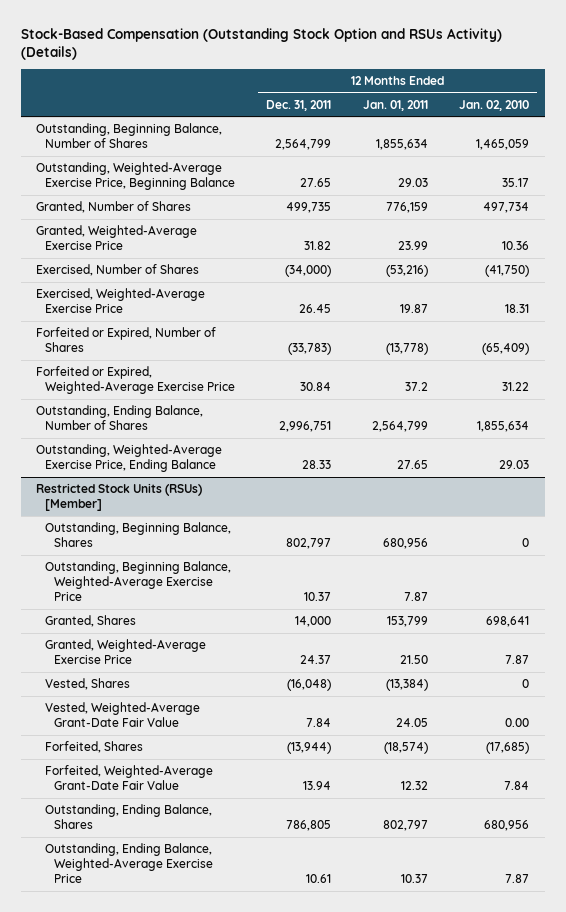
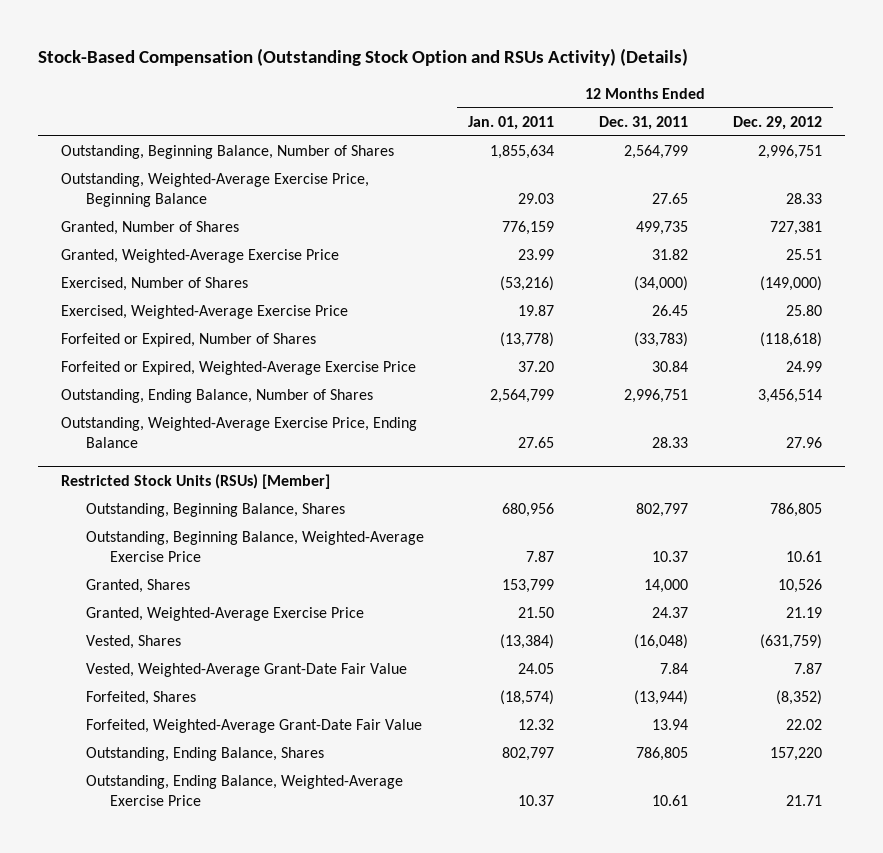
[459,99,530,111] Jan. 02, 2010 -> none
none -> [733,115,823,130] Dec. 29, 2012
[404,382,428,392] 37.2 -> [518,361,555,373] 37.20

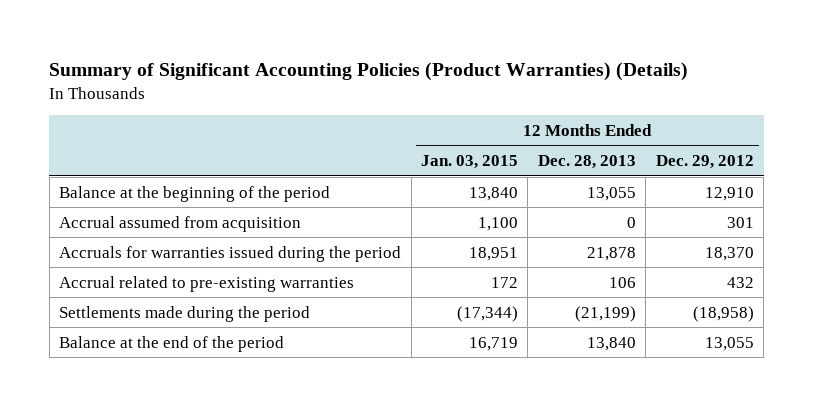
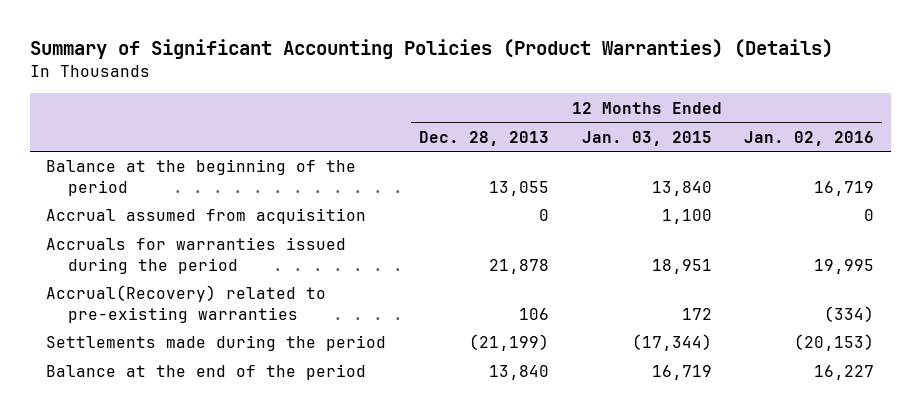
[655,155,754,170] Dec. 29, 2012 -> none
none -> [744,130,875,146] Jan. 02, 2016
[59,275,355,292] Accrual related to pre-existing warranties -> [46,285,327,323] Accrual(Recovery) related to pre-existing warranties

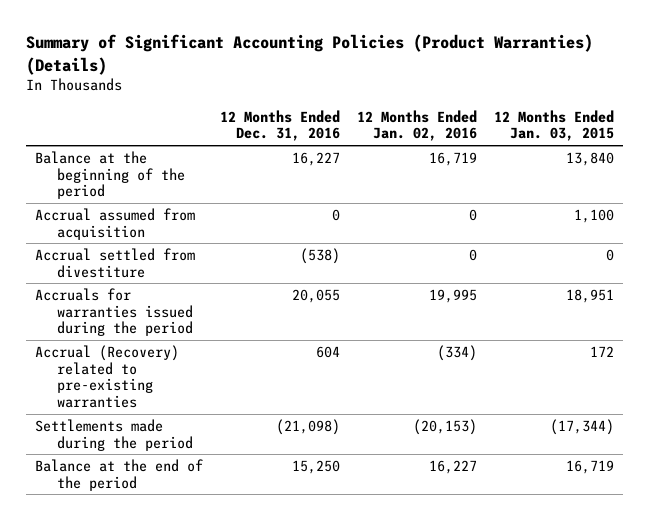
[418,130,549,146] Dec. 28, 2013 -> none
none -> [219,109,340,142] 12 Months Ended Dec. 31, 2016
none -> [34,247,195,278] Accrual settled from divestiture
[46,285,327,323] Accrual(Recovery) related to pre-existing warranties -> [34,344,179,409] Accrual (Recovery) related to pre-existing warranties

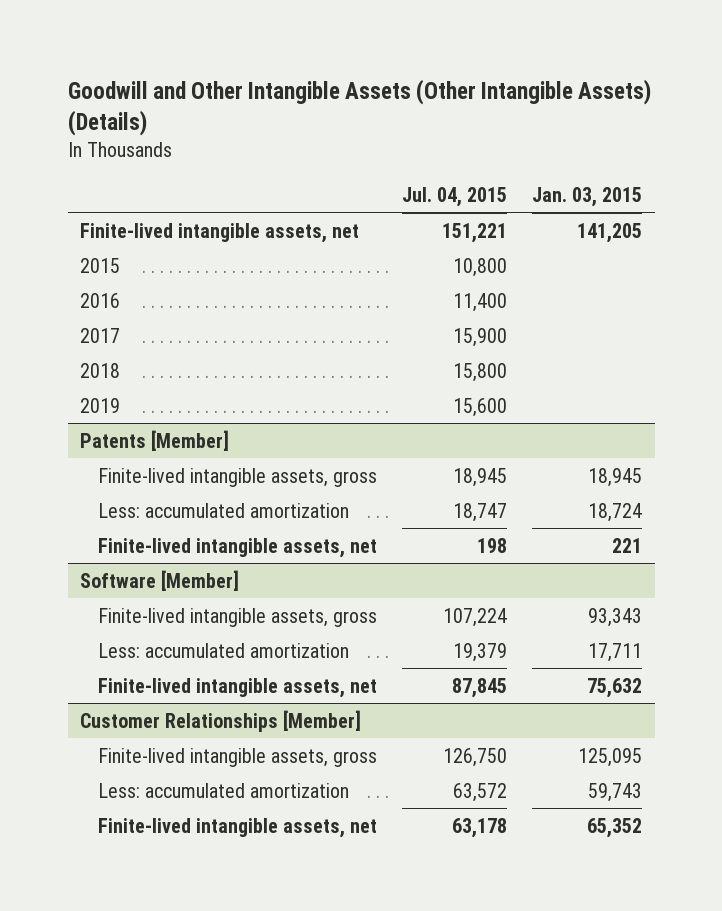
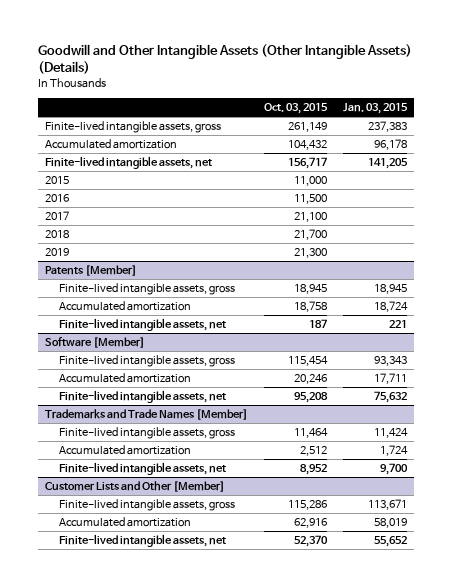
[401,186,507,207] Jul. 04, 2015 -> none
none -> [264,103,329,115] Oct. 03, 2015
none -> [45,120,222,133] Finite-lived intangible assets, gross
none -> [45,138,178,149] Accumulated amortization
[97,502,349,518] Less: accumulated amortization -> [58,300,191,311] Accumulated amortization
[97,642,349,658] Less: accumulated amortization -> [58,372,191,383] Accumulated amortization
[80,709,362,732] Customer Relationships [Member] -> none
none -> [45,408,249,420] Trademarks and Trade Names [Member]
[578,747,643,767] 125,095 -> [373,427,408,438] 11,424
[97,782,349,798] Less: accumulated amortization -> [58,444,191,455] Accumulated amortization
[588,782,643,802] 59,743 -> [379,444,408,456] 1,724
[587,817,643,838] 65,352 -> [379,462,408,475] 9,700
none -> [45,480,226,492] Customer Lists and Other [Member]
none -> [58,498,235,511] Finite-lived intangible assets, gross
none -> [58,516,191,527] Accumulated amortization
none -> [58,533,226,547] Finite-lived intangible assets, net

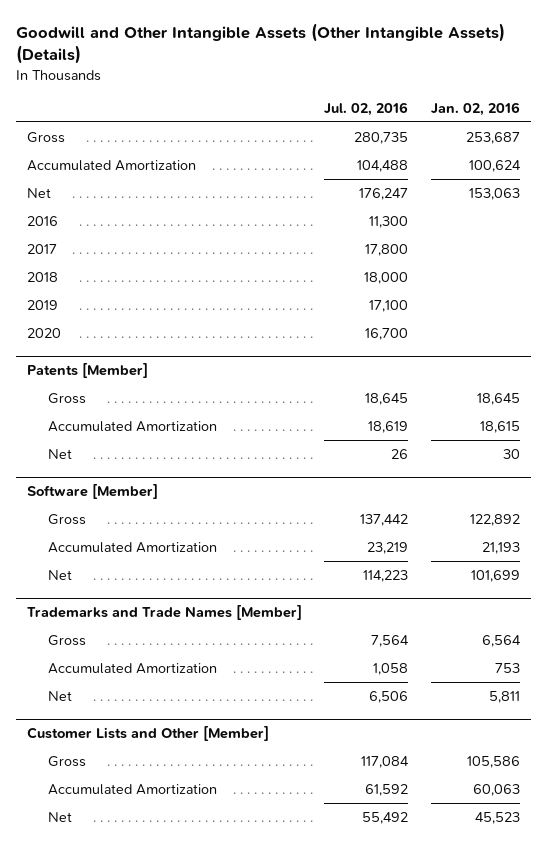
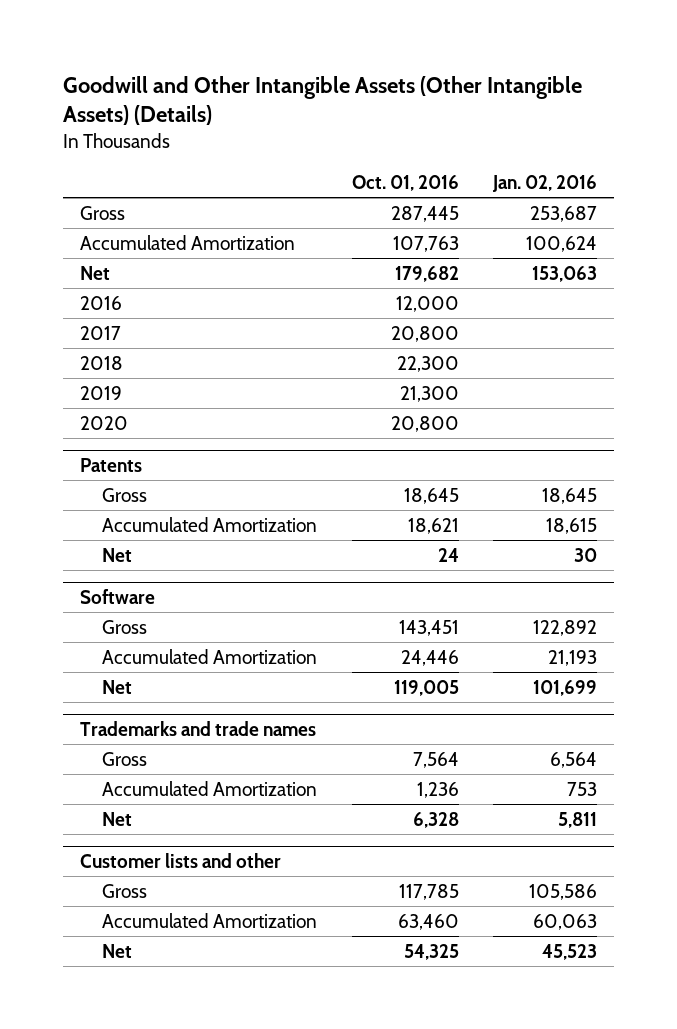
[324,101,409,116] Jul. 02, 2016 -> none
none -> [351,174,459,191] Oct. 01, 2016
[27,362,149,378] Patents [Member] -> [80,458,143,473] Patents
[27,483,159,499] Software [Member] -> [80,589,156,605] Software
[27,604,303,620] Trademarks and Trade Names [Member] -> [80,721,317,737] Trademarks and trade names
[27,725,270,741] Customer Lists and Other [Member] -> [80,853,282,869] Customer lists and other

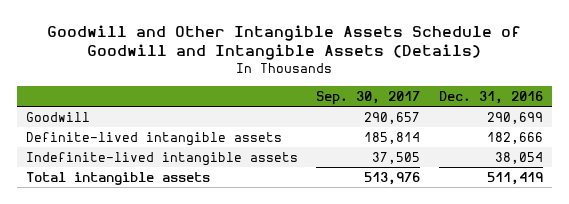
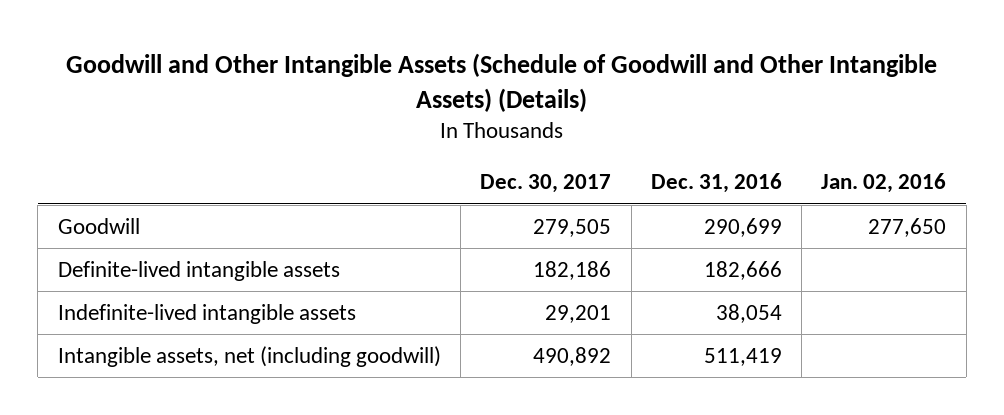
[47,24,522,61] Goodwill and Other Intangible Assets Schedule of Goodwill and Intangible Assets (Details) -> [66,52,938,112] Goodwill and Other Intangible Assets (Schedule of Goodwill and Other Intangible Assets) (Details)
[316,91,421,106] Sep. 30, 2017 -> none
none -> [480,174,612,194] Dec. 30, 2017
none -> [821,173,947,194] Jan. 02, 2016
[26,171,211,185] Total intangible assets -> [57,346,441,368] Intangible assets, net (including goodwill)

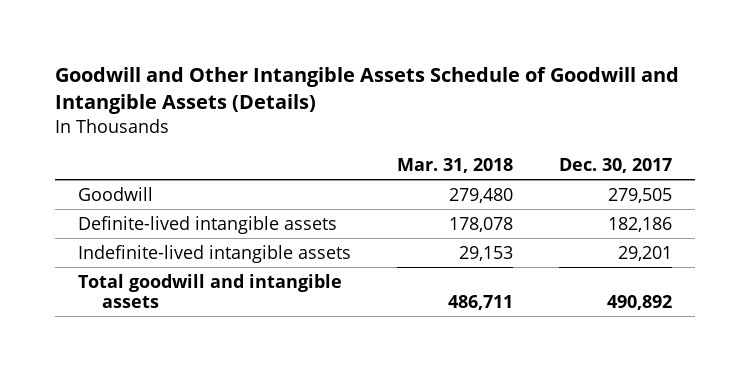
[66,52,938,112] Goodwill and Other Intangible Assets (Schedule of Goodwill and Other Intangible Assets) (Details) -> [54,67,679,115] Goodwill and Other Intangible Assets Schedule of Goodwill and Intangible Assets (Details)
[650,173,782,194] Dec. 31, 2016 -> none
[821,173,947,194] Jan. 02, 2016 -> none
none -> [396,157,513,173] Mar. 31, 2018
[57,346,441,368] Intangible assets, net (including goodwill) -> [77,273,342,308] Total goodwill and intangible assets

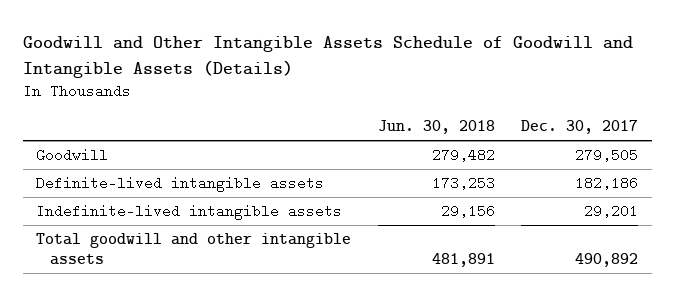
[396,157,513,173] Mar. 31, 2018 -> none
none -> [377,120,495,135] Jun. 30, 2018
[77,273,342,308] Total goodwill and intangible assets -> [36,232,352,266] Total goodwill and other intangible assets

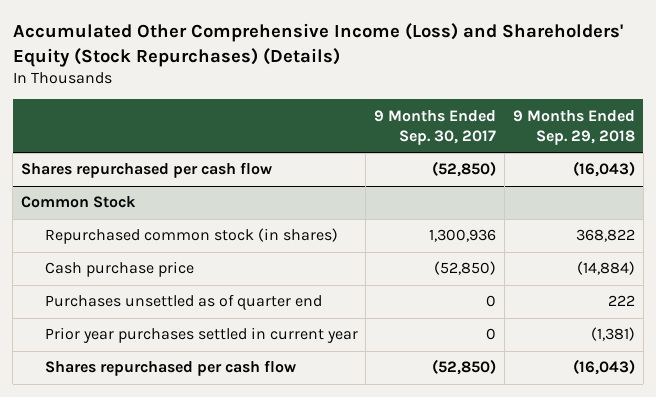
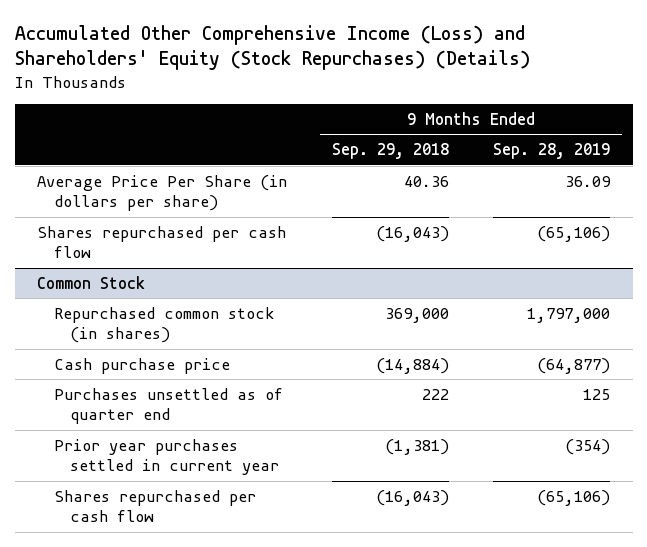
[374,109,497,145] 9 Months Ended Sep. 30, 2017 -> none
none -> [493,143,611,160] Sep. 28, 2019
none -> [36,174,287,212] Average Price Per Share (in dollars per share)
[575,229,635,243] 368,822 -> [384,307,449,323] 369,000

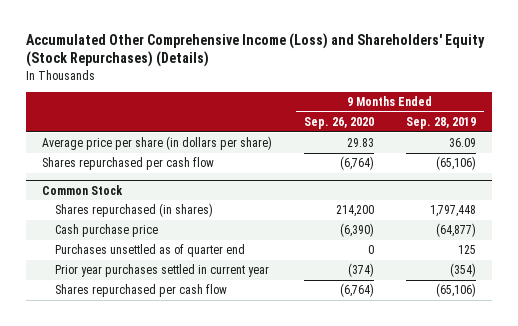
[331,143,449,160] Sep. 29, 2018 -> none
none -> [304,117,375,130] Sep. 26, 2020
[36,174,287,212] Average Price Per Share (in dollars per share) -> [42,136,273,151] Average price per share (in dollars per share)
[53,306,275,344] Repurchased common stock (in shares) -> [55,203,214,218] Shares repurchased (in shares)
[527,307,611,323] 1,797,000 -> [430,205,477,218] 1,797,448

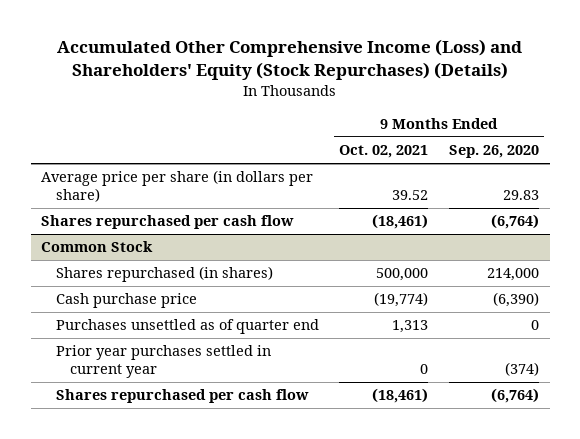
[406,117,477,130] Sep. 28, 2019 -> none
none -> [339,145,429,159] Oct. 02, 2021
[336,205,375,218] 214,200 -> [487,268,540,282] 214,000

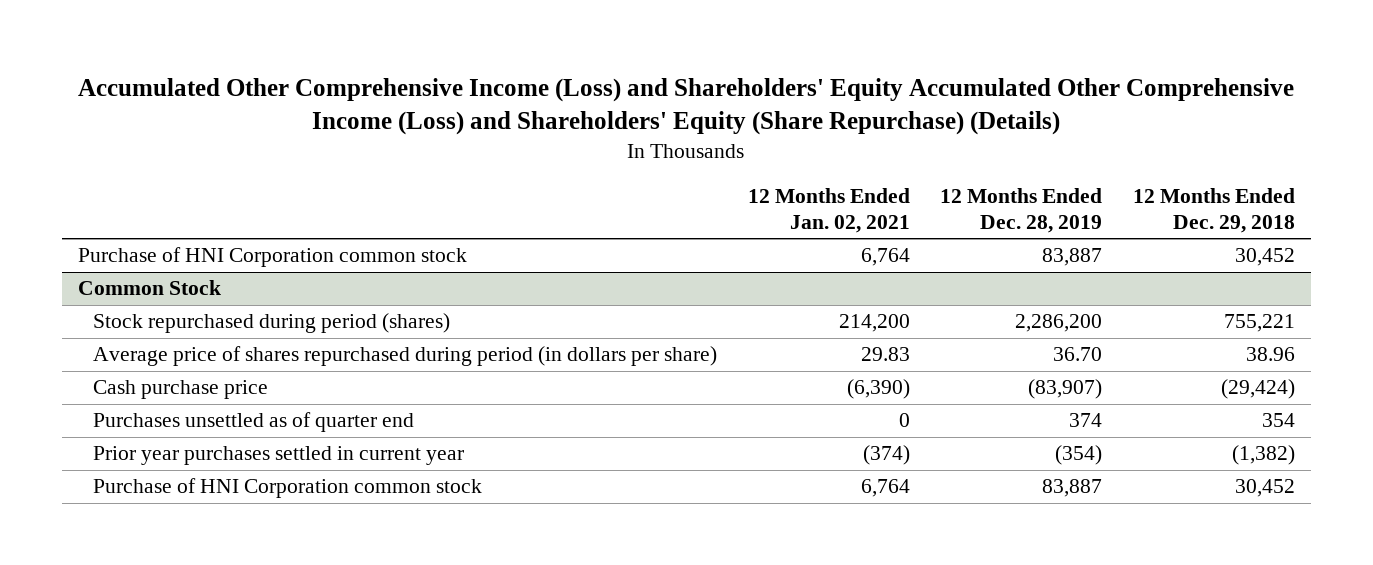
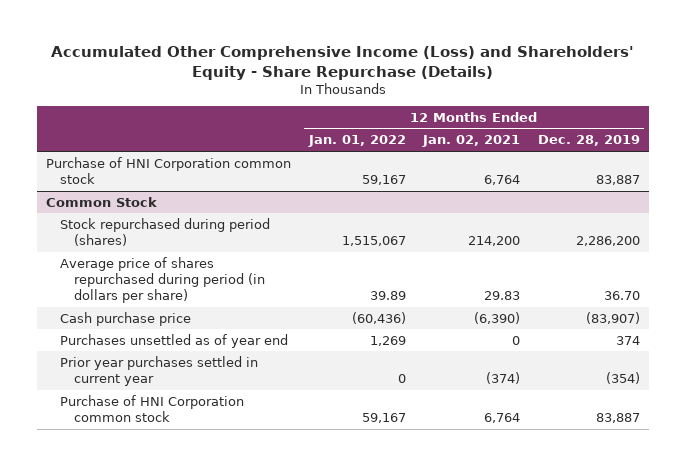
[78,77,1295,136] Accumulated Other Comprehensive Income (Loss) and Shareholders' Equity Accumulated Other Comprehensive Income (Loss) and Shareholders' Equity (Share Repurchase) (Details) -> [50,45,634,80] Accumulated Other Comprehensive Income (Loss) and Shareholders' Equity - Share Repurchase (Details)
[1133,188,1296,233] 12 Months Ended Dec. 29, 2018 -> none
none -> [307,135,406,148] Jan. 01, 2022
[92,412,414,433] Purchases unsettled as of quarter end -> [60,333,289,348] Purchases unsettled as of year end

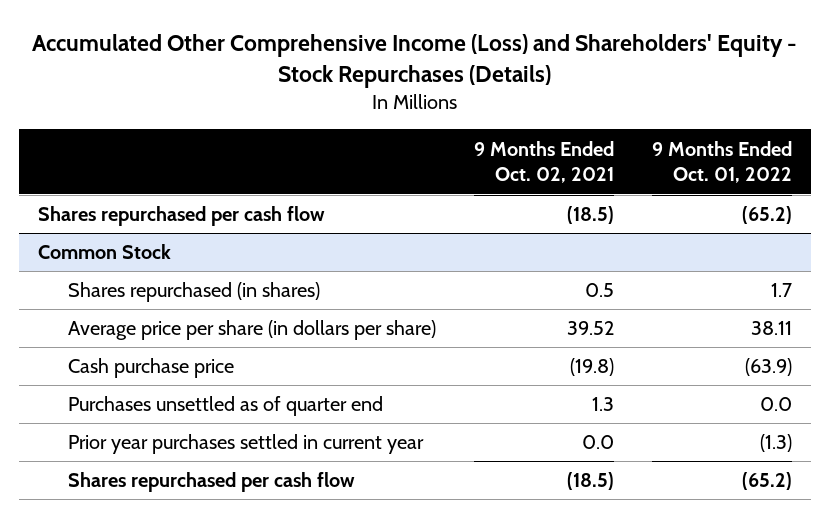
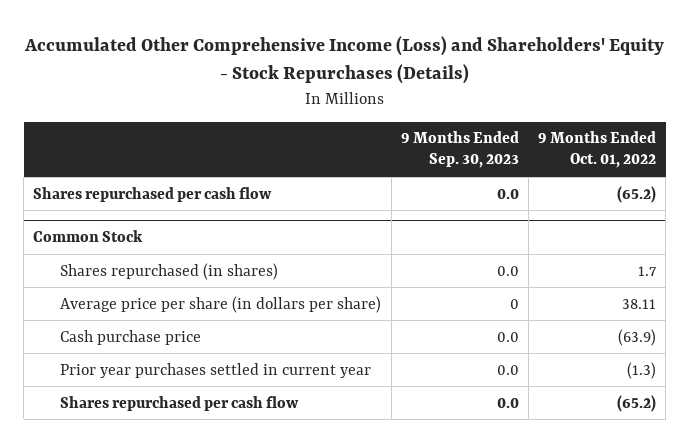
[473,140,614,184] 9 Months Ended Oct. 02, 2021 -> none
none -> [400,131,519,169] 9 Months Ended Sep. 30, 2023
[67,396,383,417] Purchases unsettled as of quarter end -> none

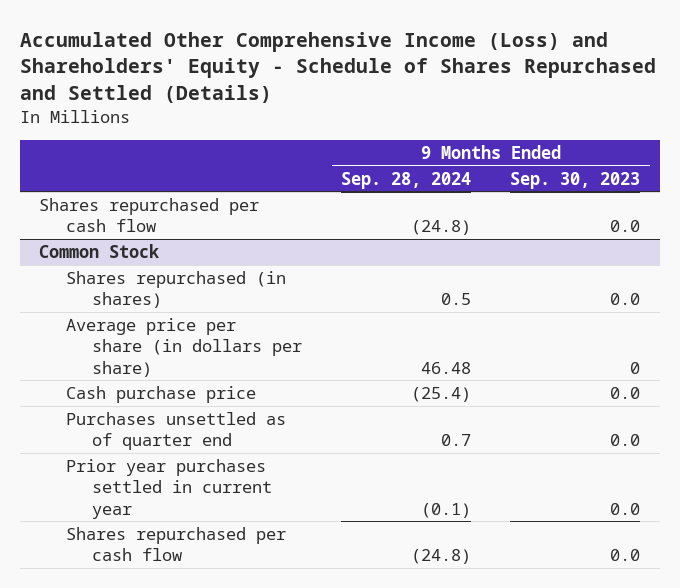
[23,36,664,85] Accumulated Other Comprehensive Income (Loss) and Shareholders' Equity - Stock Repurchases (Details) -> [19,31,656,103] Accumulated Other Comprehensive Income (Loss) and Shareholders' Equity - Schedule of Shares Repurchased and Settled (Details)
[538,131,657,169] 9 Months Ended Oct. 01, 2022 -> none
none -> [341,171,472,189] Sep. 28, 2024
none -> [65,411,286,451] Purchases unsettled as of quarter end

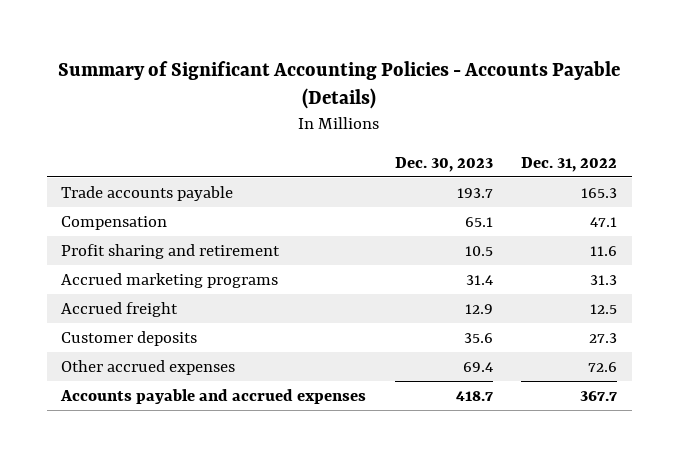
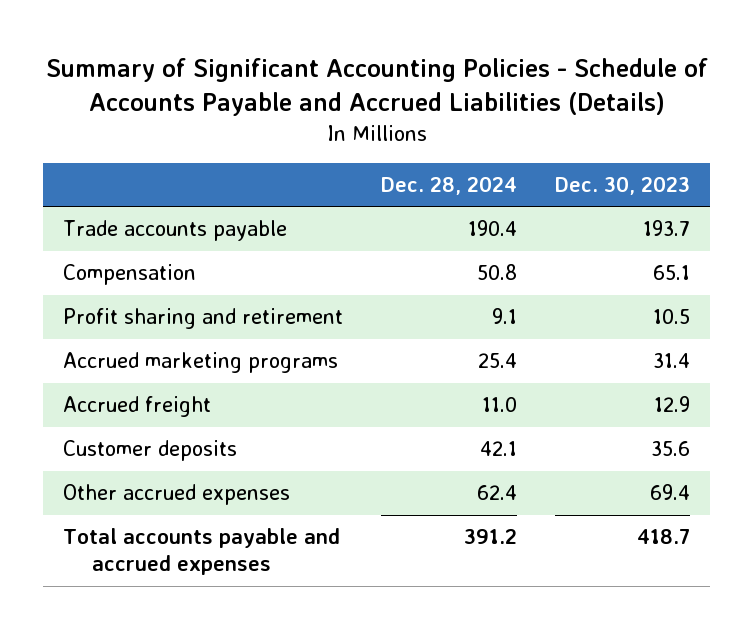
[58,60,621,110] Summary of Significant Accounting Policies - Accounts Payable (Details) -> [45,58,708,117] Summary of Significant Accounting Policies - Schedule of Accounts Payable and Accrued Liabilities (Details)
[521,156,618,172] Dec. 31, 2022 -> none
none -> [381,175,518,195] Dec. 28, 2024
[60,388,367,404] Accounts payable and accrued expenses -> [62,528,340,576] Total accounts payable and accrued expenses

